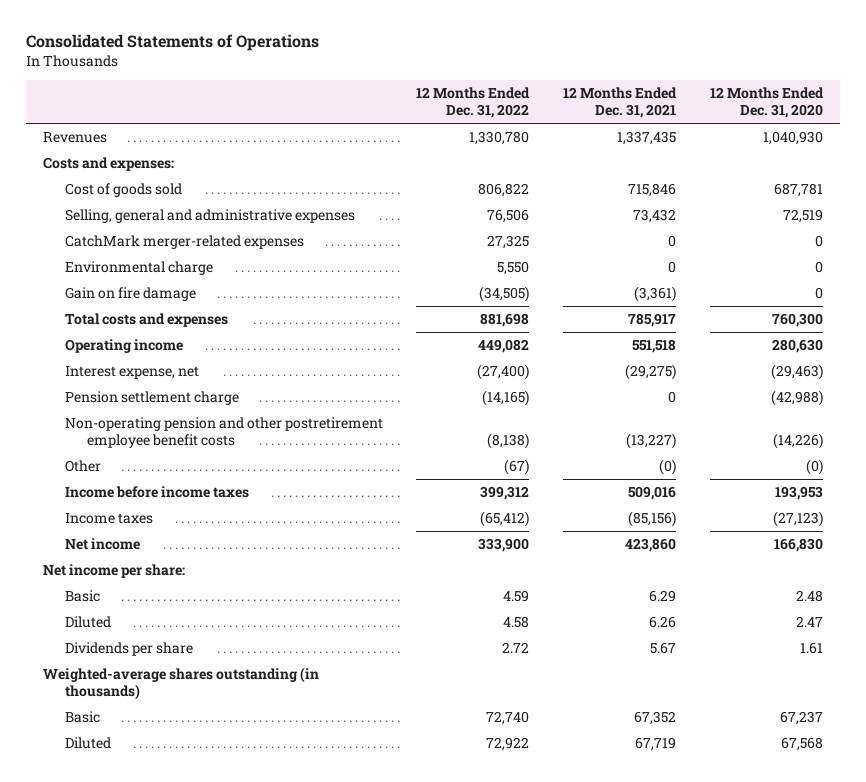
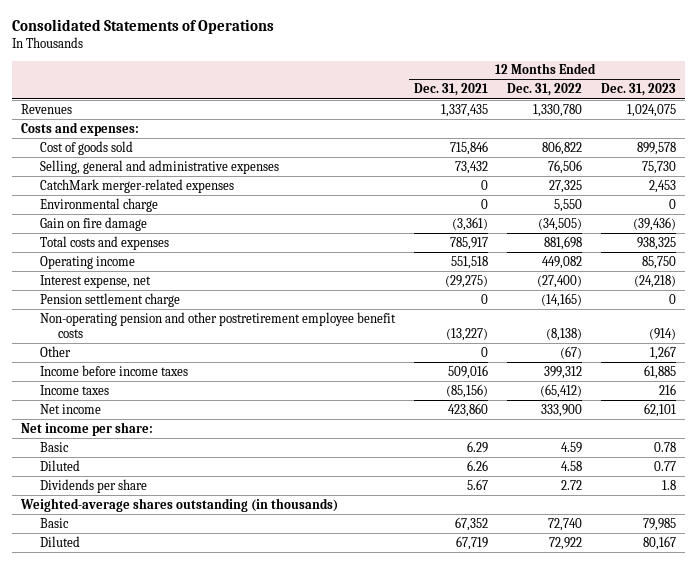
[710,86,825,119] 12 Months Ended Dec. 31, 2020 -> none
none -> [600,83,676,97] Dec. 31, 2023
[659,458,677,475] (0) -> [480,346,488,357] 0

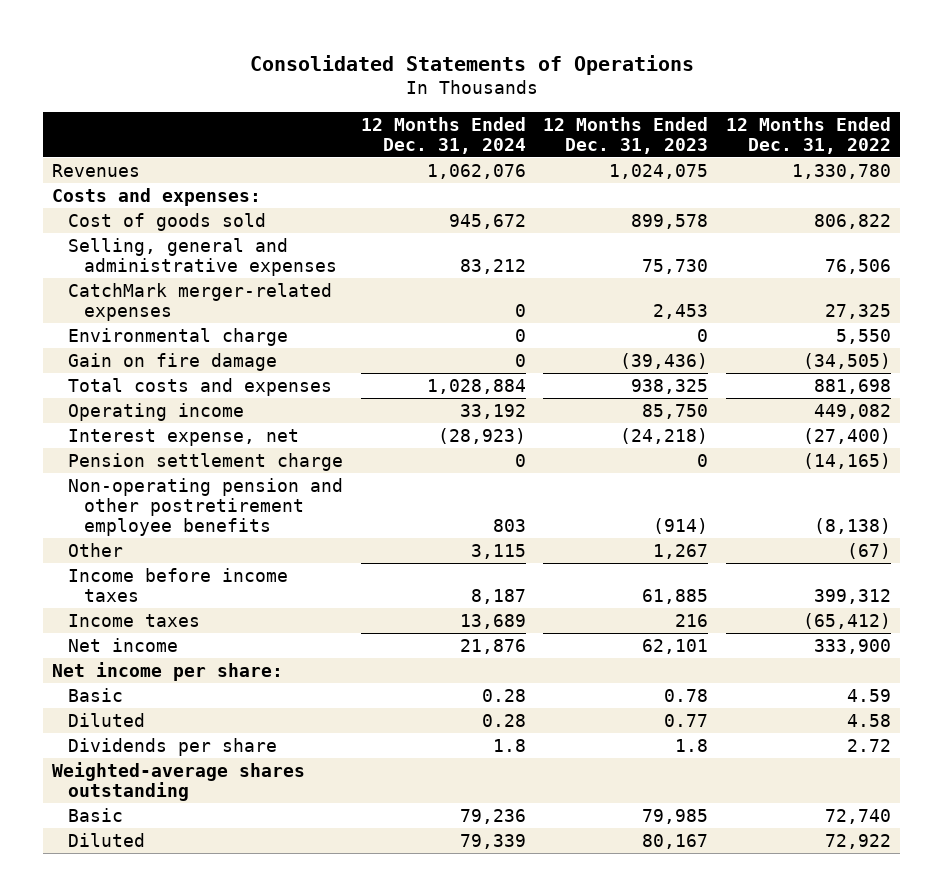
[413,83,488,97] Dec. 31, 2021 -> none
none -> [360,116,526,154] 12 Months Ended Dec. 31, 2024
[39,311,396,338] Non-operating pension and other postretirement employee benefit costs -> [68,477,344,537] Non-operating pension and other postretirement employee benefits
[20,497,339,512] Weighted-average shares outstanding (in thousands) -> [52,761,306,801] Weighted-average shares outstanding

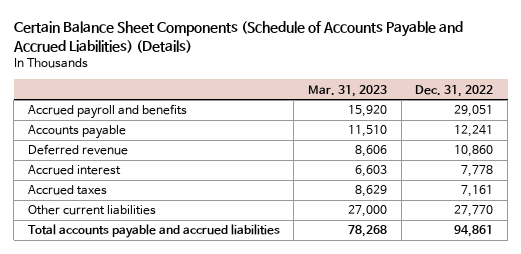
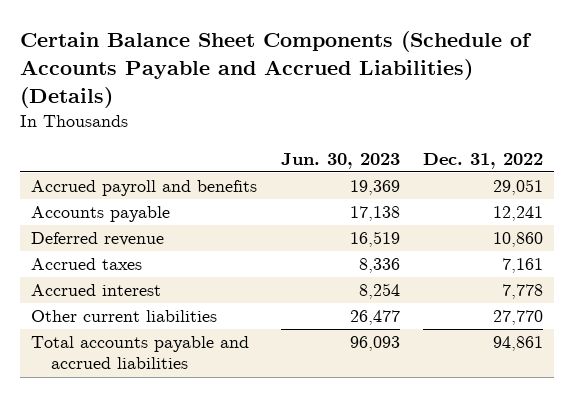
[308,84,388,97] Mar. 31, 2023 -> none
none -> [280,152,400,169] Jun. 30, 2023
[27,165,121,176] Accrued interest -> [31,284,162,297] Accrued interest

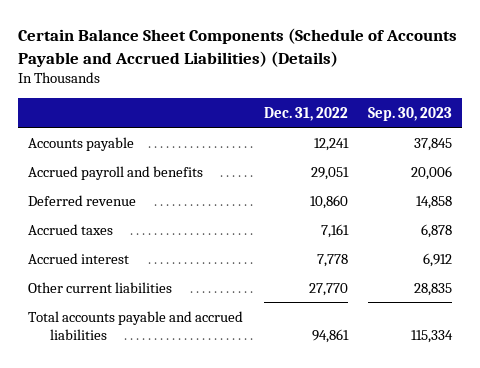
[280,152,400,169] Jun. 30, 2023 -> none
none -> [367,106,452,121] Sep. 30, 2023
[31,180,258,197] Accrued payroll and benefits -> [28,165,204,180] Accrued payroll and benefits

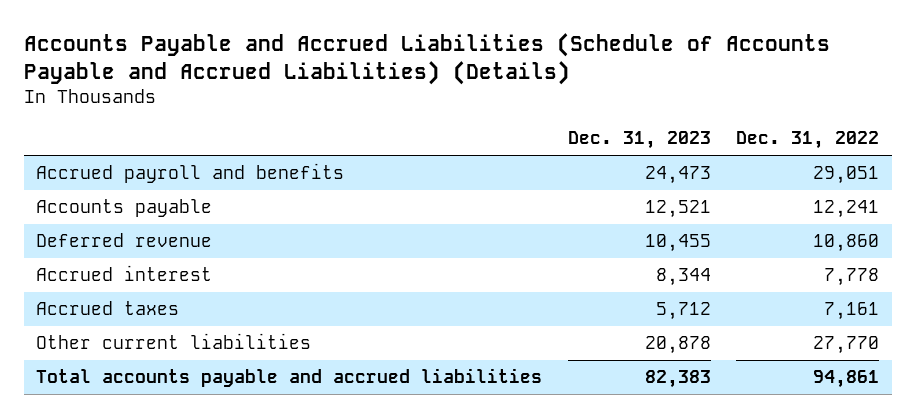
[17,27,457,67] Certain Balance Sheet Components (Schedule of Accounts Payable and Accrued Liabilities) (Details) -> [23,33,830,86] Accounts Payable and Accrued Liabilities (Schedule of Accounts Payable and Accrued Liabilities) (Details)
[367,106,452,121] Sep. 30, 2023 -> none
none -> [567,131,711,150] Dec. 31, 2023
[28,136,135,151] Accounts payable -> [36,199,213,218] Accounts payable
[28,223,114,235] Accrued taxes -> [36,301,180,316] Accrued taxes

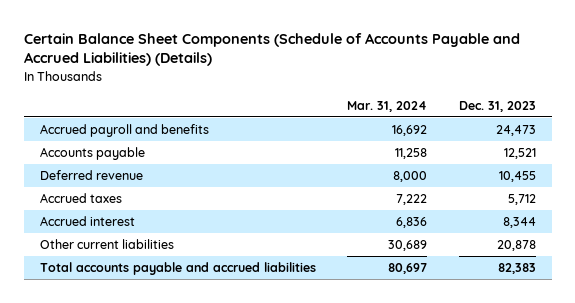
[23,33,830,86] Accounts Payable and Accrued Liabilities (Schedule of Accounts Payable and Accrued Liabilities) (Details) -> [23,32,520,67] Certain Balance Sheet Components (Schedule of Accounts Payable and Accrued Liabilities) (Details)
[736,131,880,150] Dec. 31, 2022 -> none
none -> [347,100,428,112] Mar. 31, 2024
[36,265,213,282] Accrued interest -> [39,216,135,227] Accrued interest

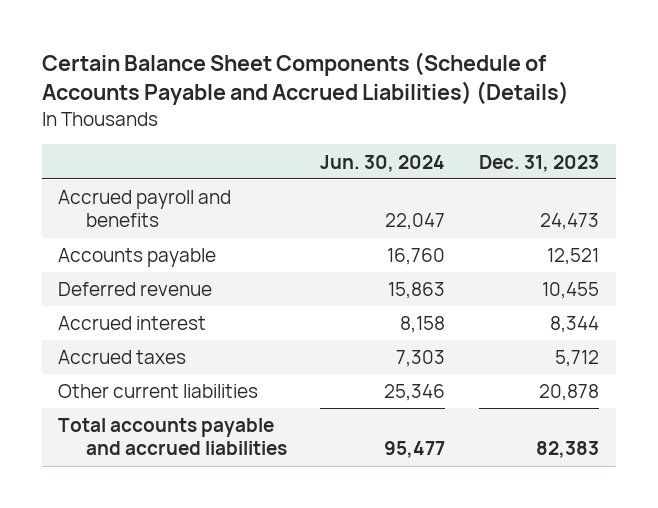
[347,100,428,112] Mar. 31, 2024 -> none
none -> [320,154,446,172] Jun. 30, 2024
[39,193,122,204] Accrued taxes -> [58,350,187,365] Accrued taxes

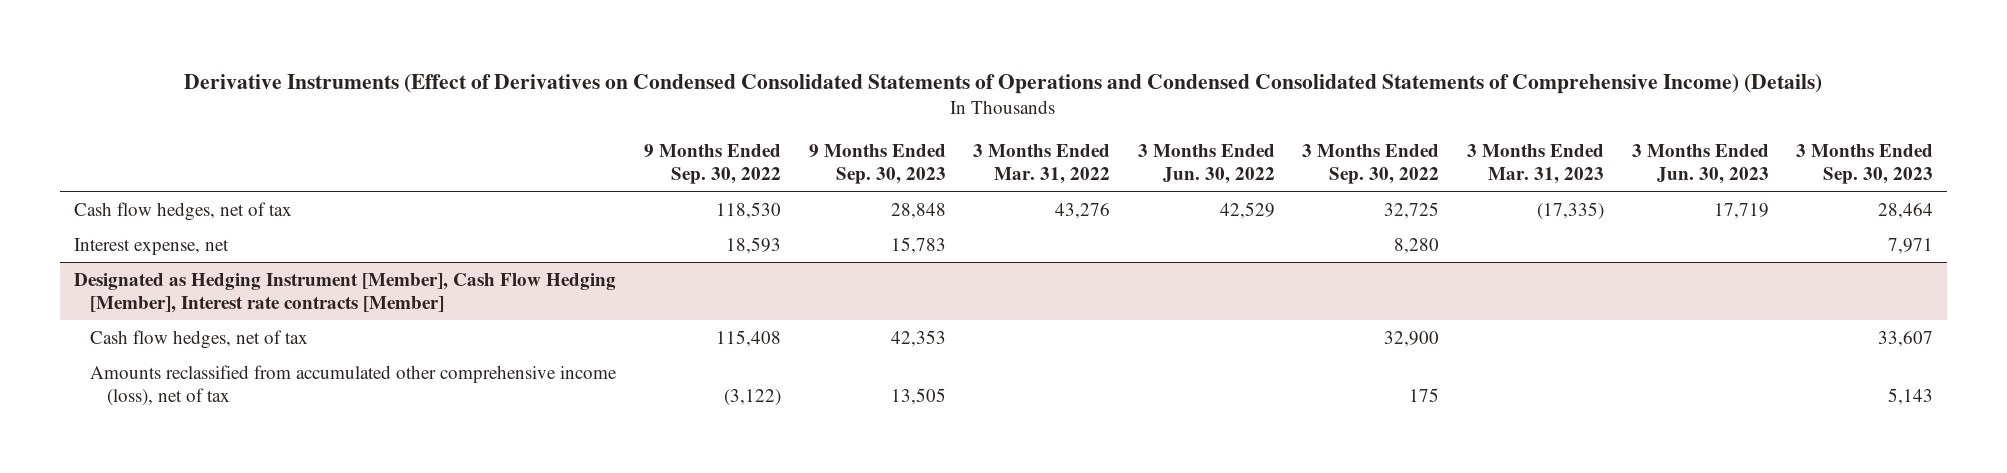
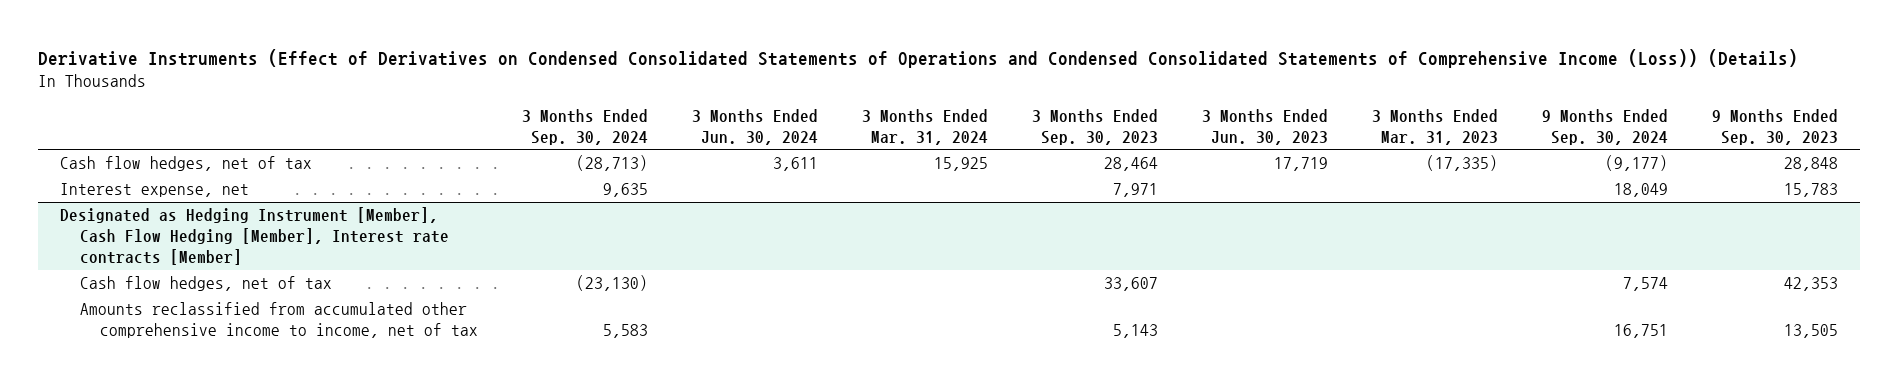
[184,73,1823,94] Derivative Instruments (Effect of Derivatives on Condensed Consolidated Statements of Operations and Condensed Consolidated Statements of Comprehensive Income) (Details) -> [38,48,1799,68] Derivative Instruments (Effect of Derivatives on Condensed Consolidated Statements of Operations and Condensed Consolidated Statements of Comprehensive Income (Loss)) (Details)
[644,143,782,184] 9 Months Ended Sep. 30, 2022 -> none
[973,143,1111,184] 3 Months Ended Mar. 31, 2022 -> none
[1137,143,1275,184] 3 Months Ended Jun. 30, 2022 -> none
[1302,143,1440,184] 3 Months Ended Sep. 30, 2022 -> none
none -> [521,108,648,145] 3 Months Ended Sep. 30, 2024
none -> [691,108,818,145] 3 Months Ended Jun. 30, 2024
none -> [861,108,988,145] 3 Months Ended Mar. 31, 2024
none -> [1541,108,1668,145] 9 Months Ended Sep. 30, 2024
[90,364,618,406] Amounts reclassified from accumulated other comprehensive income (loss), net of tax -> [79,302,478,339] Amounts reclassified from accumulated other comprehensive income to income, net of tax

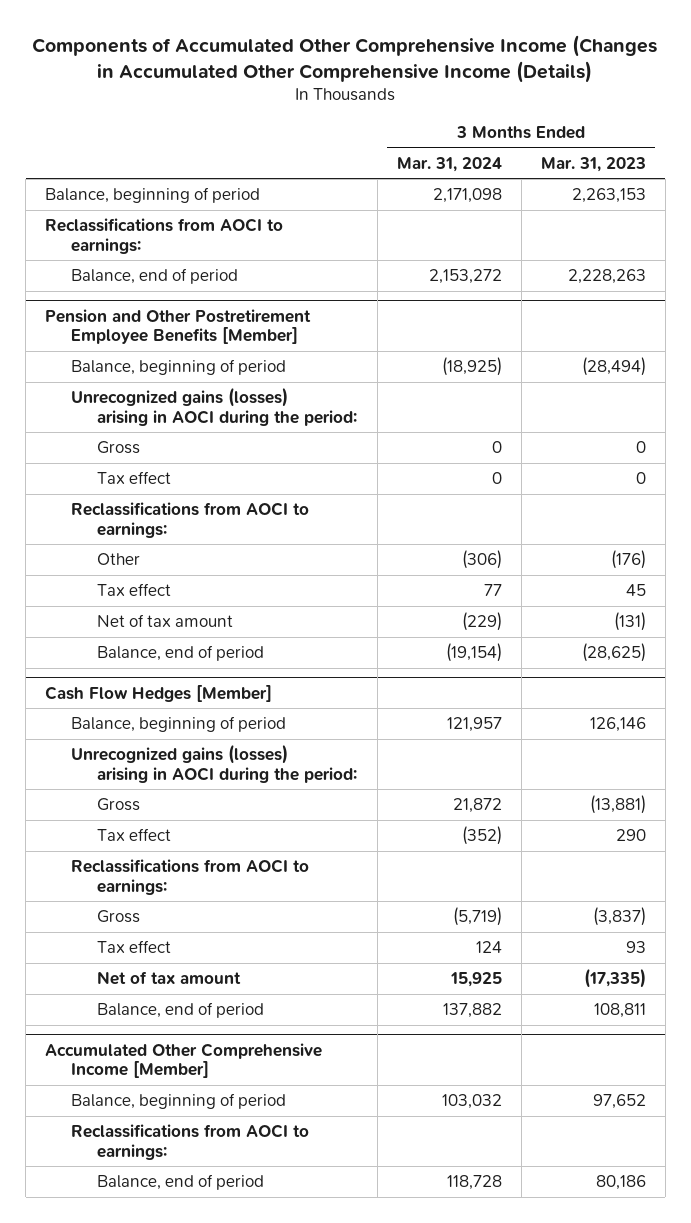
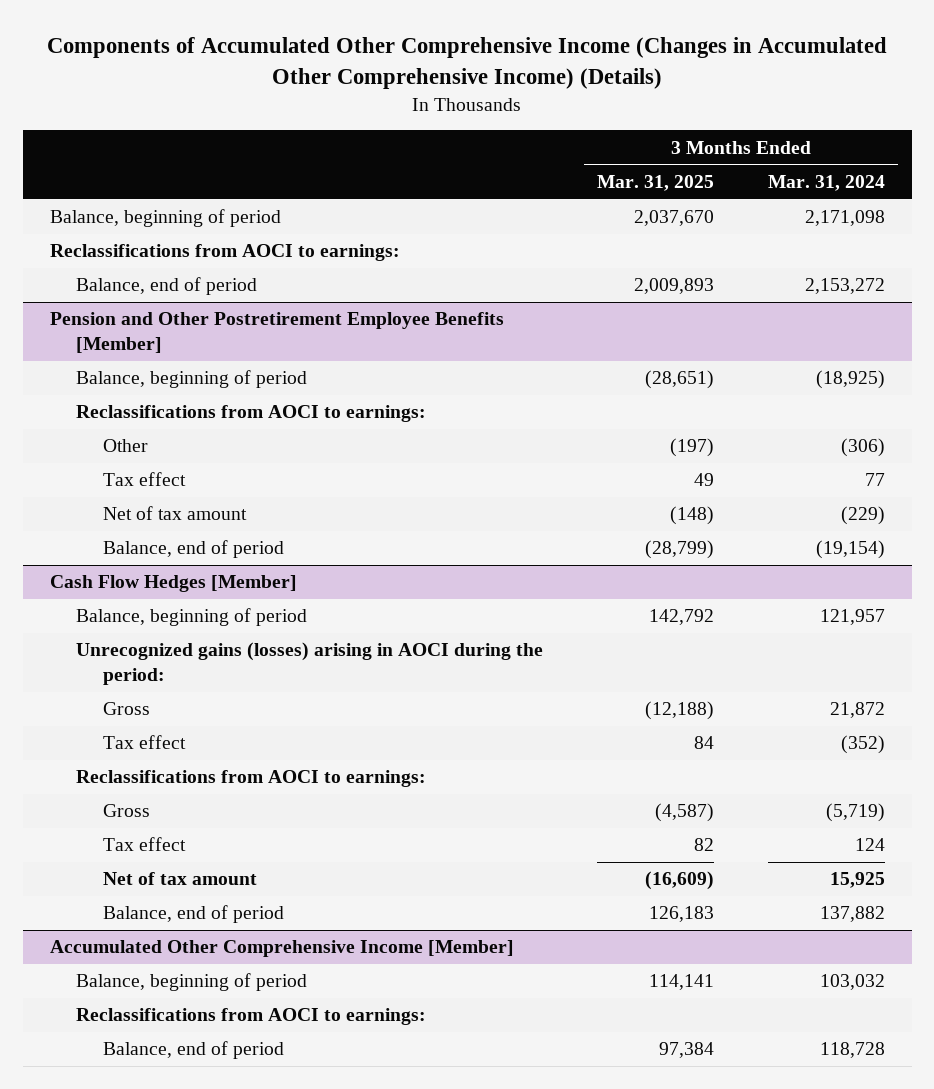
[32,34,658,83] Components of Accumulated Other Comprehensive Income (Changes in Accumulated Other Comprehensive Income (Details) -> [47,37,888,90] Components of Accumulated Other Comprehensive Income (Changes in Accumulated Other Comprehensive Income) (Details)
[540,156,646,172] Mar. 31, 2023 -> none
none -> [596,174,714,191] Mar. 31, 2025
[71,386,358,426] Unrecognized gains (losses) arising in AOCI during the period: -> none
[97,440,141,454] Gross -> none
[97,470,172,484] Tax effect -> none

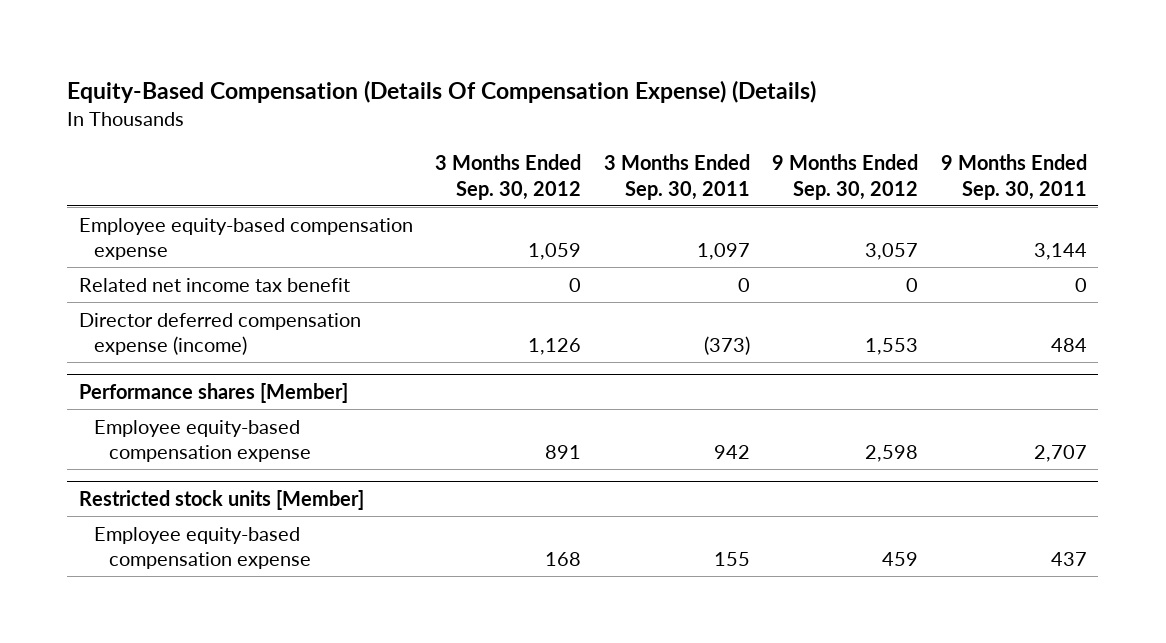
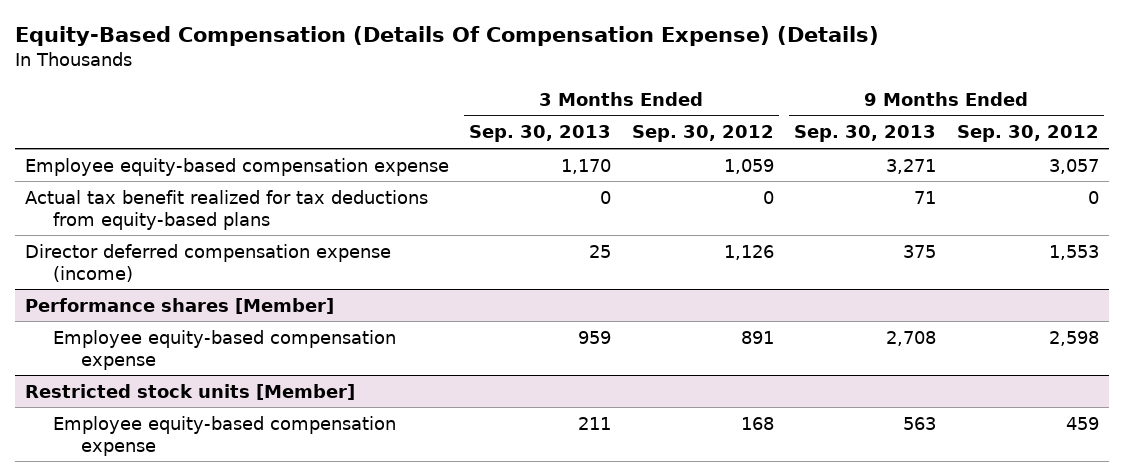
[603,154,750,200] 3 Months Ended Sep. 30, 2011 -> none
[940,154,1087,200] 9 Months Ended Sep. 30, 2011 -> none
none -> [469,125,612,143] Sep. 30, 2013
none -> [794,125,937,143] Sep. 30, 2013
[78,277,350,292] Related net income tax benefit -> none
none -> [24,189,428,230] Actual tax benefit realized for tax deductions from equity-based plans

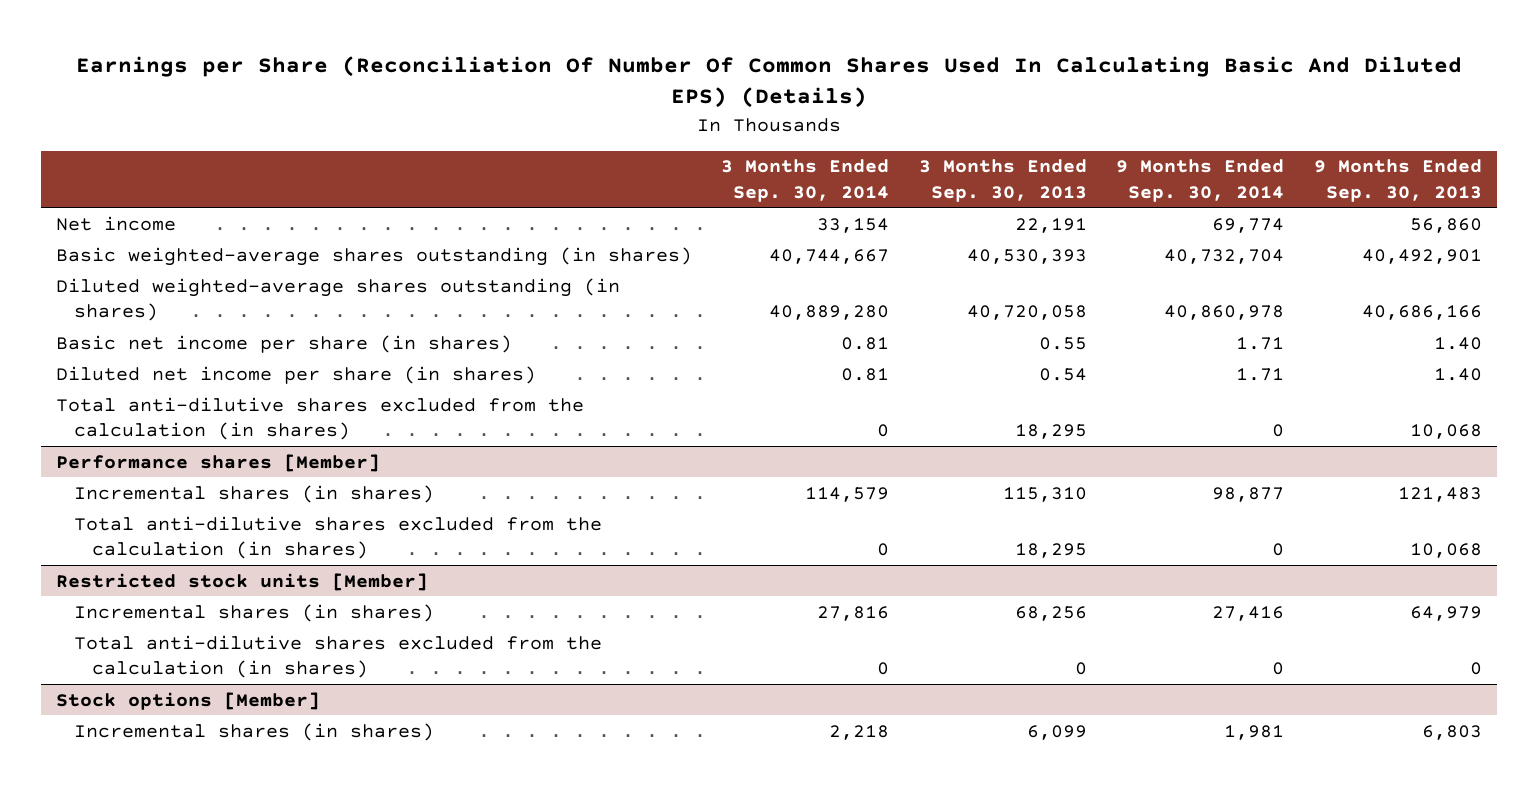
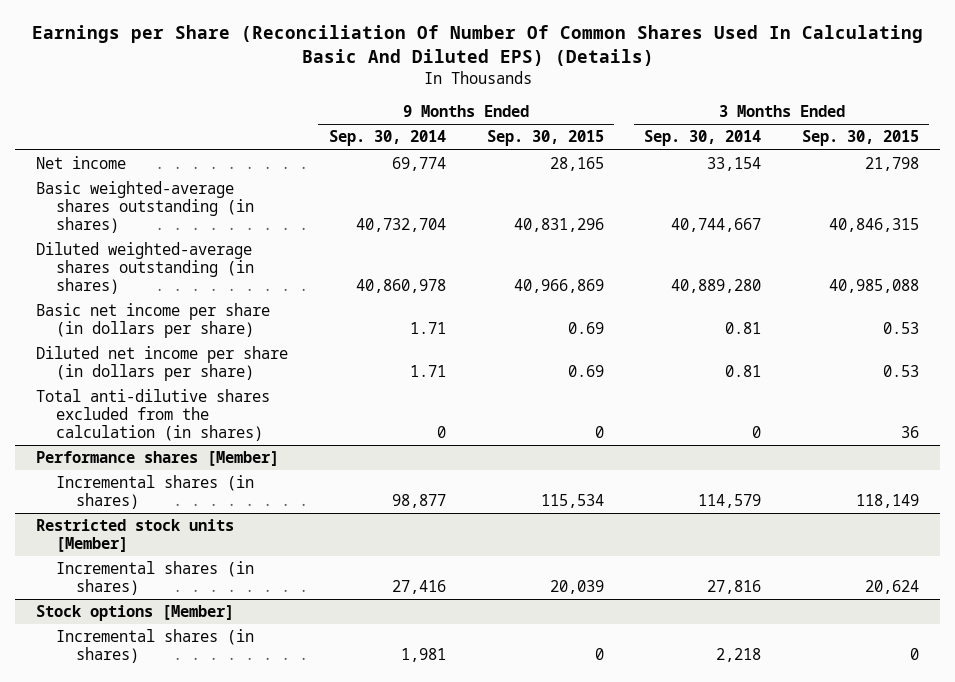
[918,159,1087,202] 3 Months Ended Sep. 30, 2013 -> none
[1314,159,1483,202] 9 Months Ended Sep. 30, 2013 -> none
none -> [486,130,604,147] Sep. 30, 2015
none -> [802,130,920,147] Sep. 30, 2015
[55,334,512,353] Basic net income per share (in shares) -> [35,303,270,339] Basic net income per share (in dollars per share)
[55,365,536,384] Diluted net income per share (in shares) -> [35,346,288,382] Diluted net income per share (in dollars per share)
[74,515,603,559] Total anti-dilutive shares excluded from the calculation (in shares) -> none
[74,634,603,678] Total anti-dilutive shares excluded from the calculation (in shares) -> none

